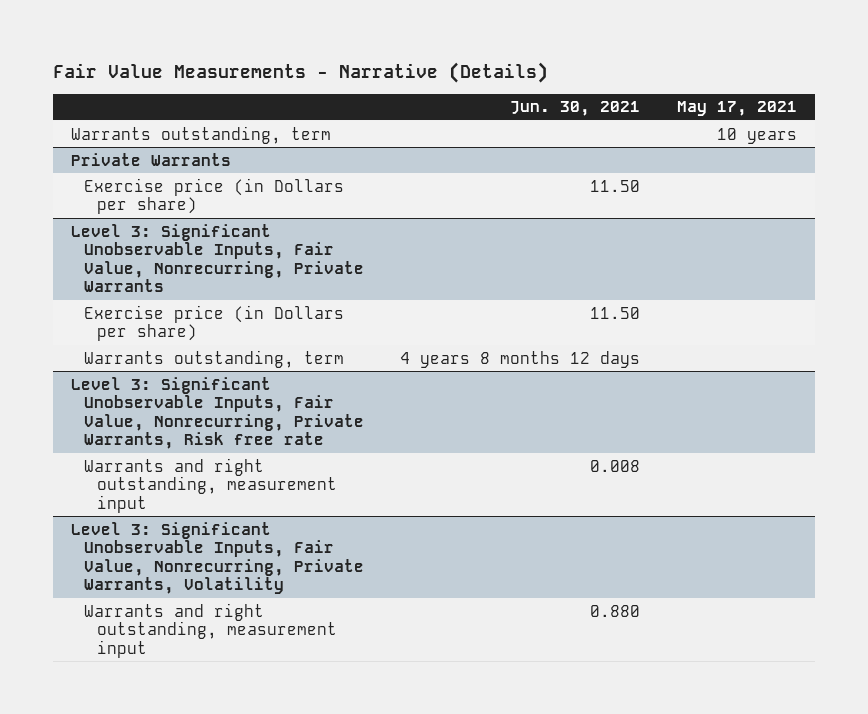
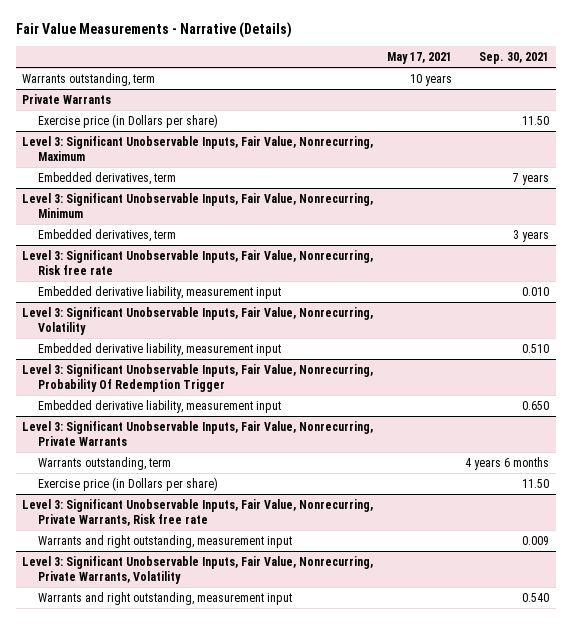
[510,101,641,117] Jun. 30, 2021 -> none
none -> [478,52,549,65] Sep. 30, 2021
none -> [22,135,374,162] Level 3: Significant Unobservable Inputs, Fair Value, Nonrecurring, Maximum
none -> [37,171,176,185] Embedded derivatives, term
none -> [22,192,374,219] Level 3: Significant Unobservable Inputs, Fair Value, Nonrecurring, Minimum
none -> [37,228,176,242] Embedded derivatives, term
none -> [22,249,374,276] Level 3: Significant Unobservable Inputs, Fair Value, Nonrecurring, Risk free rate
none -> [37,285,281,299] Embedded derivative liability, measurement input
none -> [22,306,374,336] Level 3: Significant Unobservable Inputs, Fair Value, Nonrecurring, Volatility
none -> [37,342,281,356] Embedded derivative liability, measurement input
none -> [22,363,374,393] Level 3: Significant Unobservable Inputs, Fair Value, Nonrecurring, Probability Of Redemption Trigger
none -> [37,399,281,413] Embedded derivative liability, measurement input
[84,304,345,342] Exercise price (in Dollars per share) -> [37,476,218,491] Exercise price (in Dollars per share)

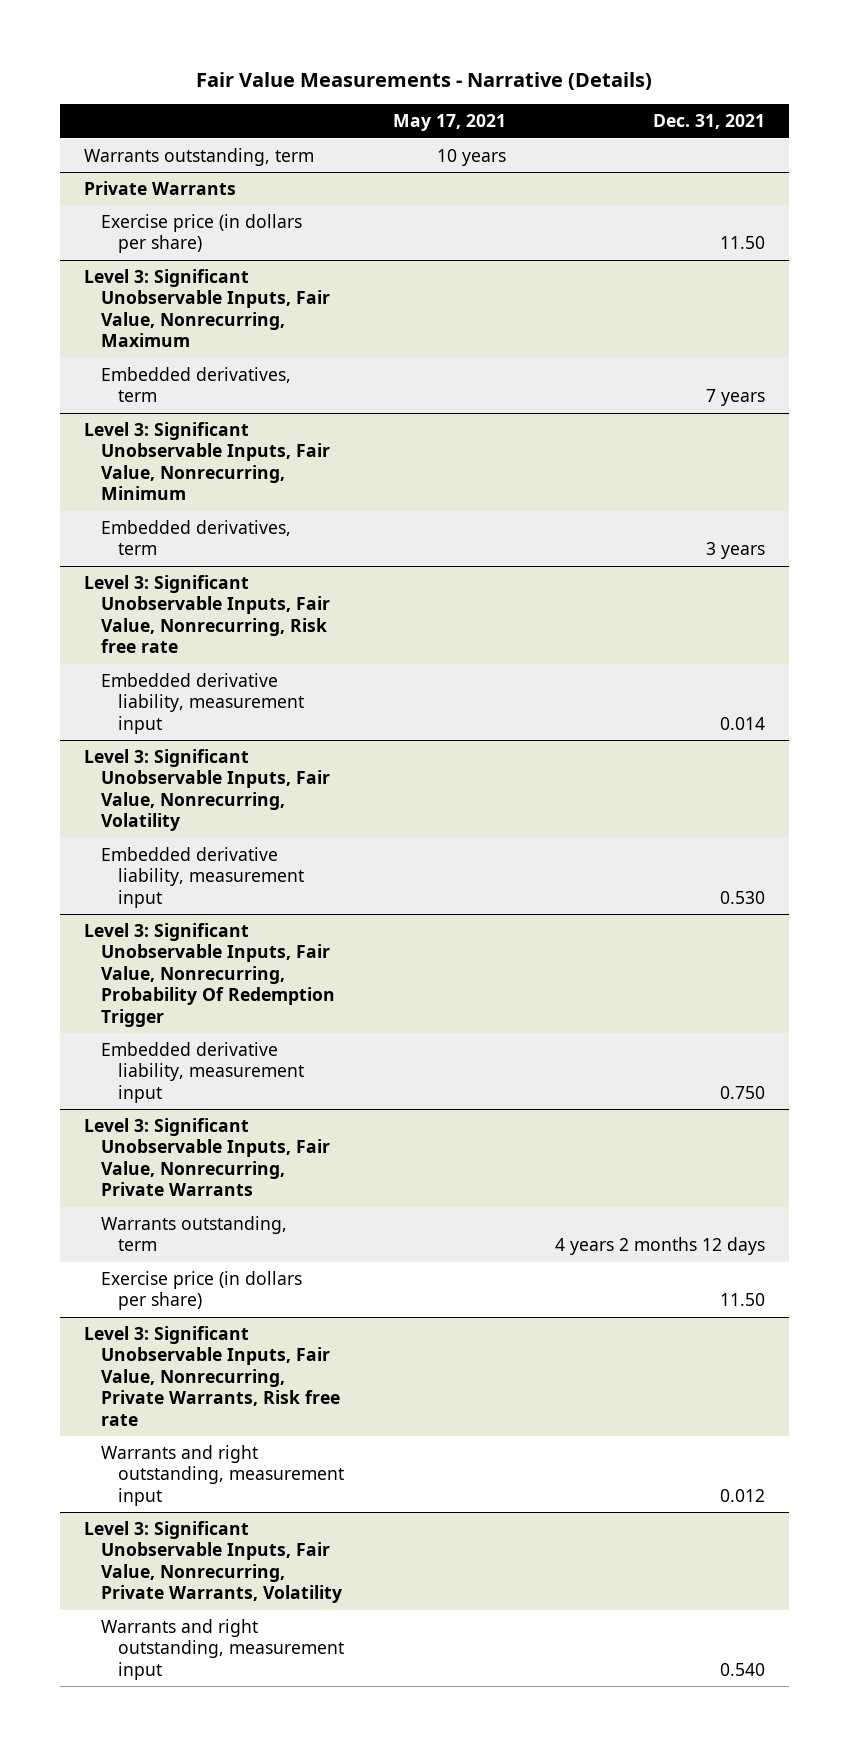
[478,52,549,65] Sep. 30, 2021 -> none
none -> [652,114,765,130] Dec. 31, 2021
[37,113,218,128] Exercise price (in Dollars per share) -> [101,213,303,254] Exercise price (in dollars per share)
[37,476,218,491] Exercise price (in Dollars per share) -> [101,1270,303,1311] Exercise price (in dollars per share)

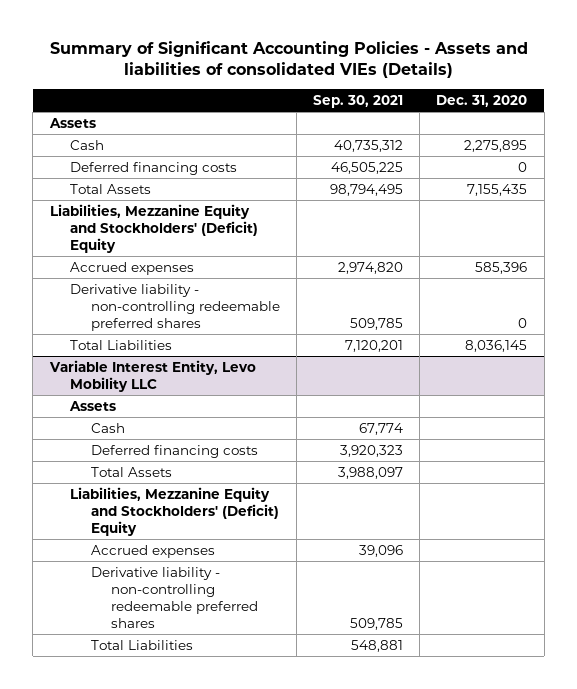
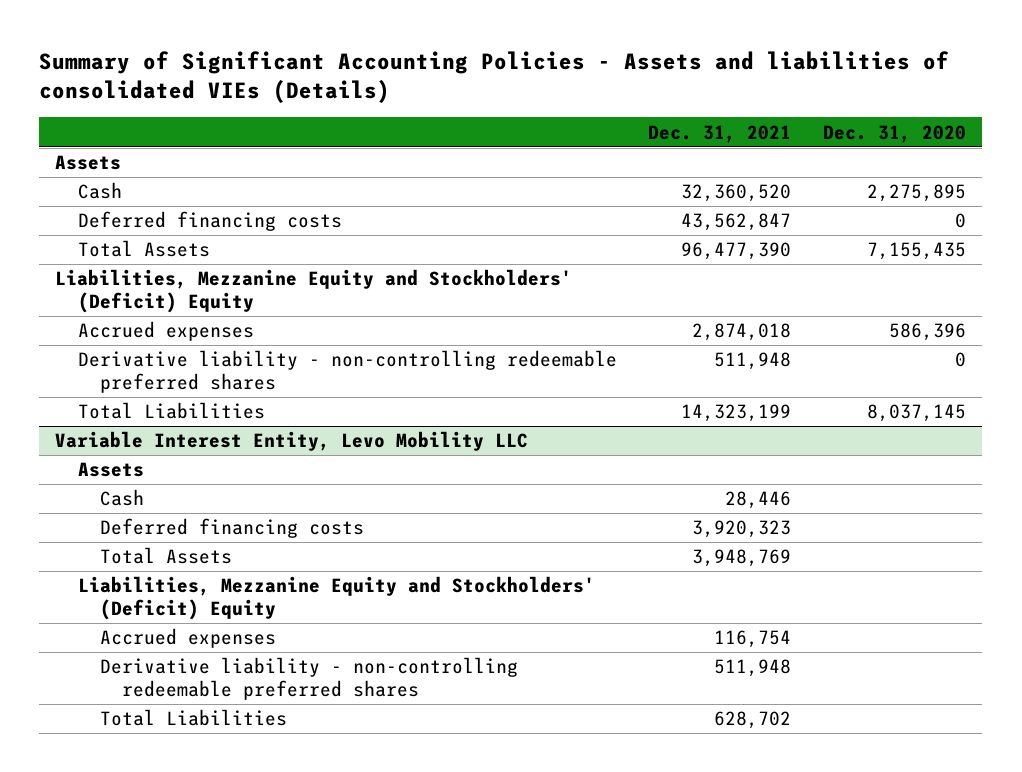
[313,95,404,109] Sep. 30, 2021 -> none
none -> [648,124,792,143] Dec. 31, 2021
[475,261,528,274] 585,396 -> [889,323,967,342] 586,396
[465,339,528,352] 8,036,145 -> [867,404,967,423] 8,037,145

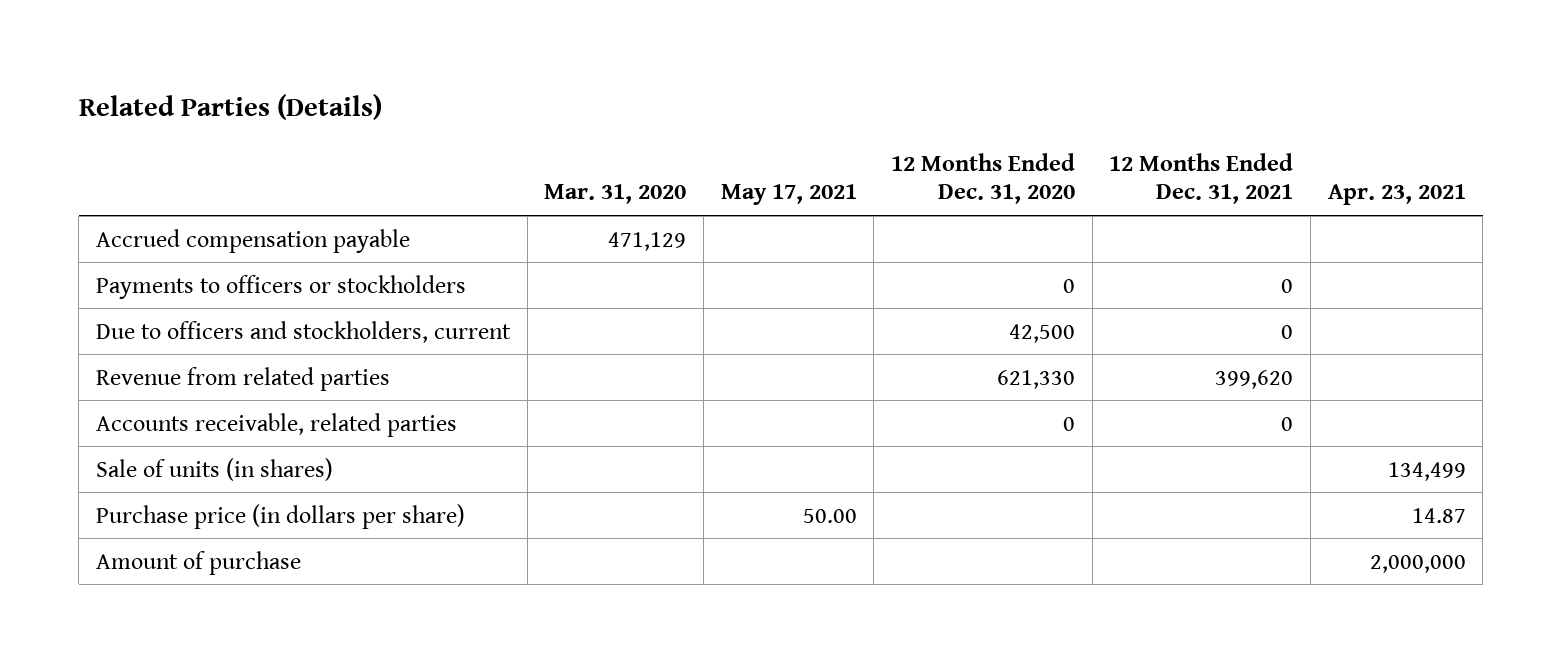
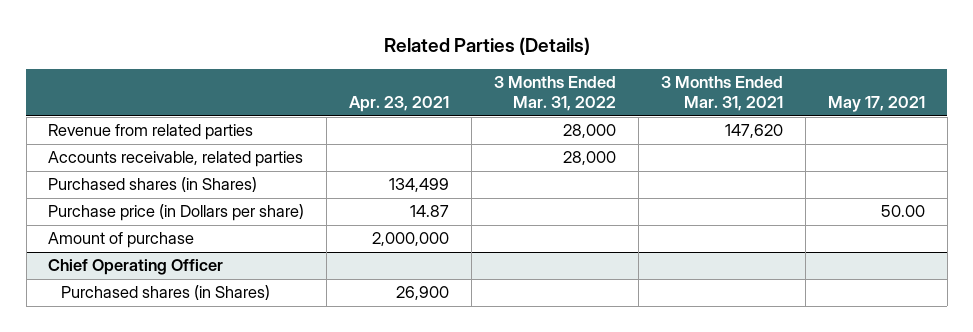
[544,184,687,205] Mar. 31, 2020 -> none
[891,153,1076,205] 12 Months Ended Dec. 31, 2020 -> none
[1109,153,1294,205] 12 Months Ended Dec. 31, 2021 -> none
none -> [494,76,617,112] 3 Months Ended Mar. 31, 2022
none -> [661,76,784,112] 3 Months Ended Mar. 31, 2021
[96,228,411,253] Accrued compensation payable -> none
[96,274,467,299] Payments to officers or stockholders -> none
[96,320,512,343] Due to officers and stockholders, current -> none
[96,457,334,481] Sale of units (in shares) -> [48,177,258,193] Purchased shares (in Shares)
[96,503,466,529] Purchase price (in dollars per share) -> [48,204,305,222] Purchase price (in Dollars per share)
none -> [48,259,224,276] Chief Operating Officer
none -> [61,285,271,301] Purchased shares (in Shares)

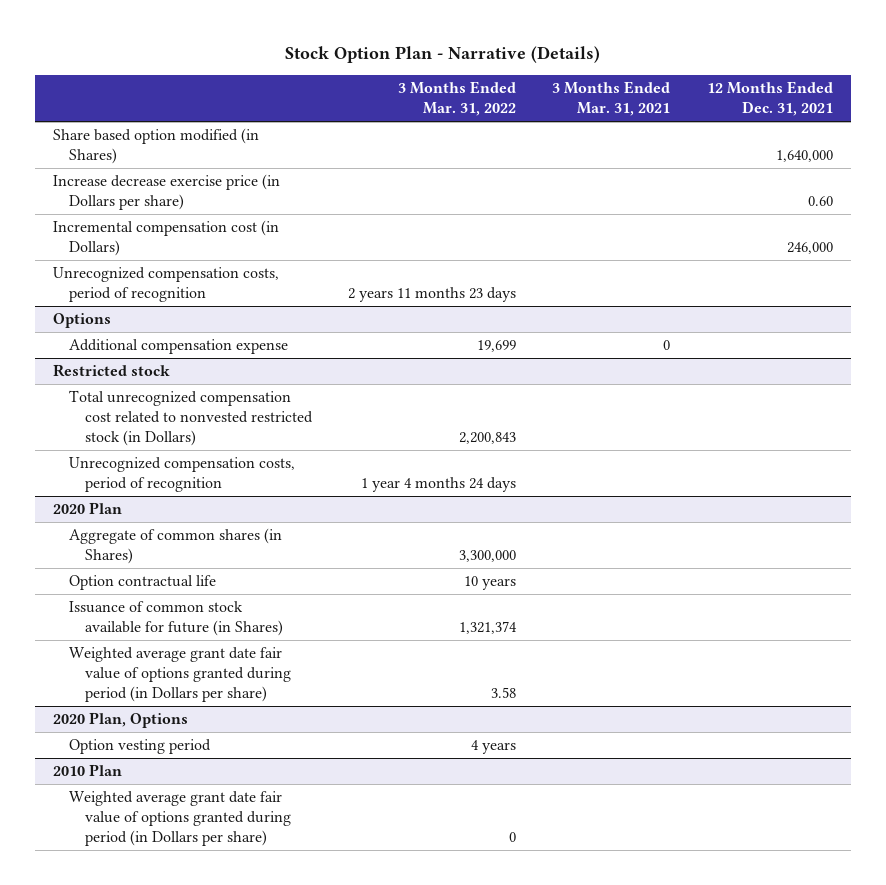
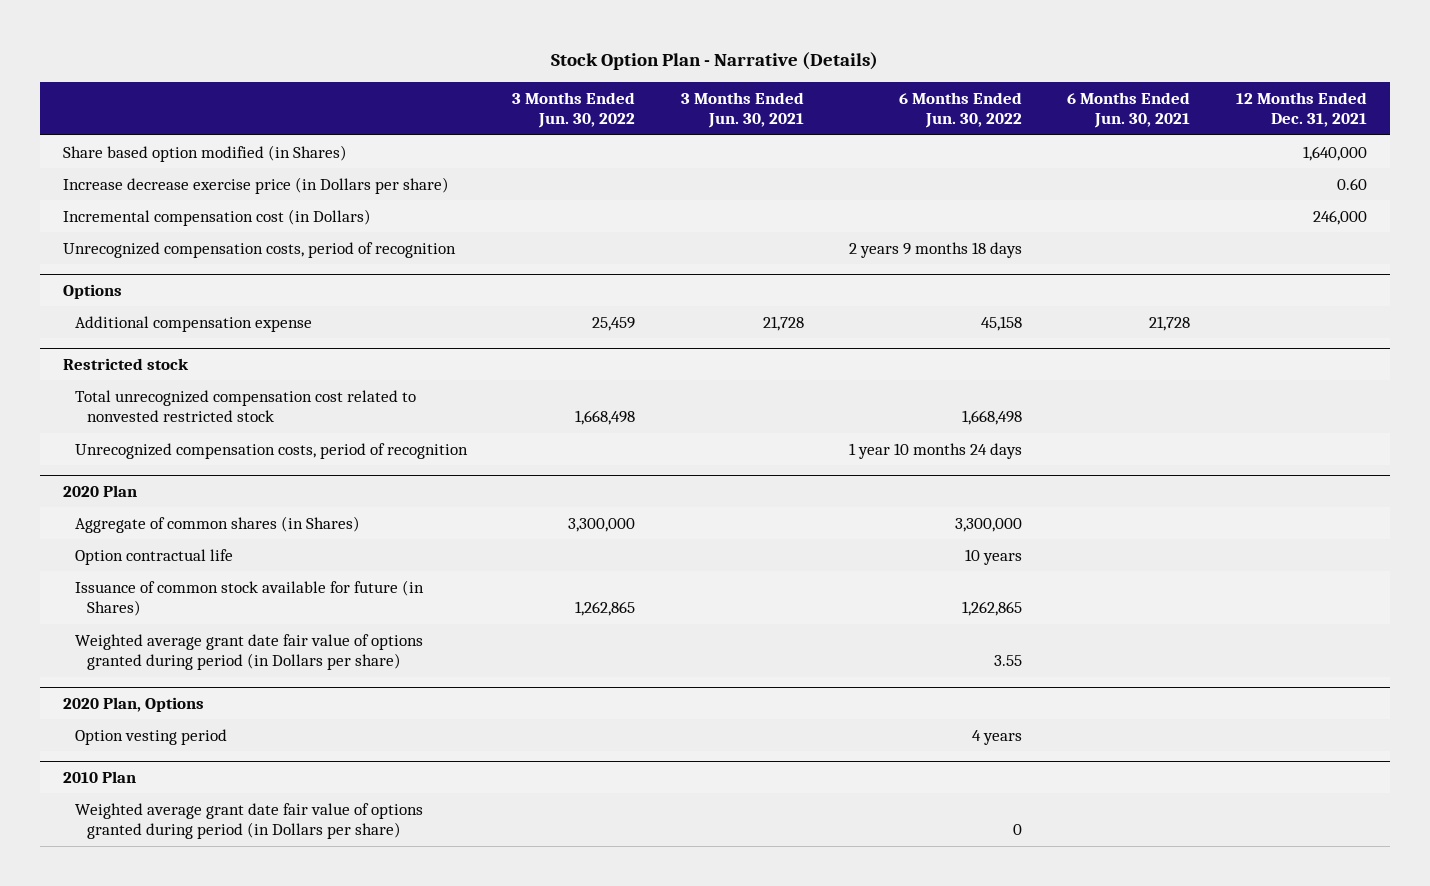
[398,81,517,117] 3 Months Ended Mar. 31, 2022 -> none
[552,81,671,117] 3 Months Ended Mar. 31, 2021 -> none
none -> [512,91,636,129] 3 Months Ended Jun. 30, 2022
none -> [680,91,804,129] 3 Months Ended Jun. 30, 2021
none -> [899,91,1023,129] 6 Months Ended Jun. 30, 2022
none -> [1067,91,1191,129] 6 Months Ended Jun. 30, 2021
[68,390,313,447] Total unrecognized compensation cost related to nonvested restricted stock (in Dollars) -> [75,389,417,423] Total unrecognized compensation cost related to nonvested restricted stock

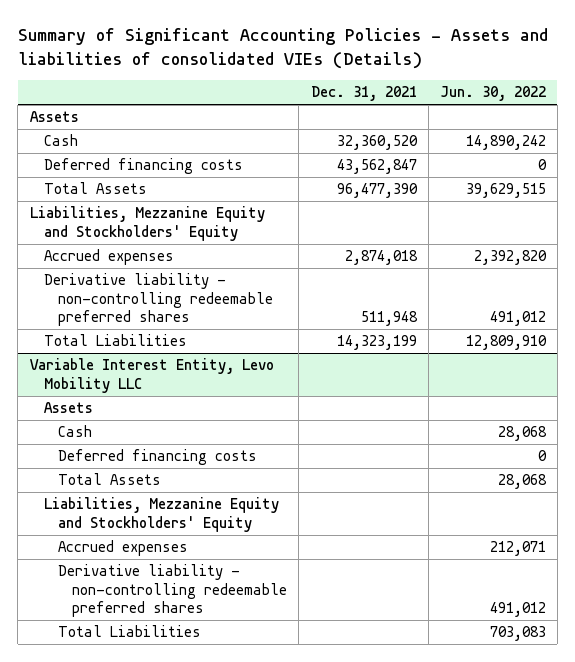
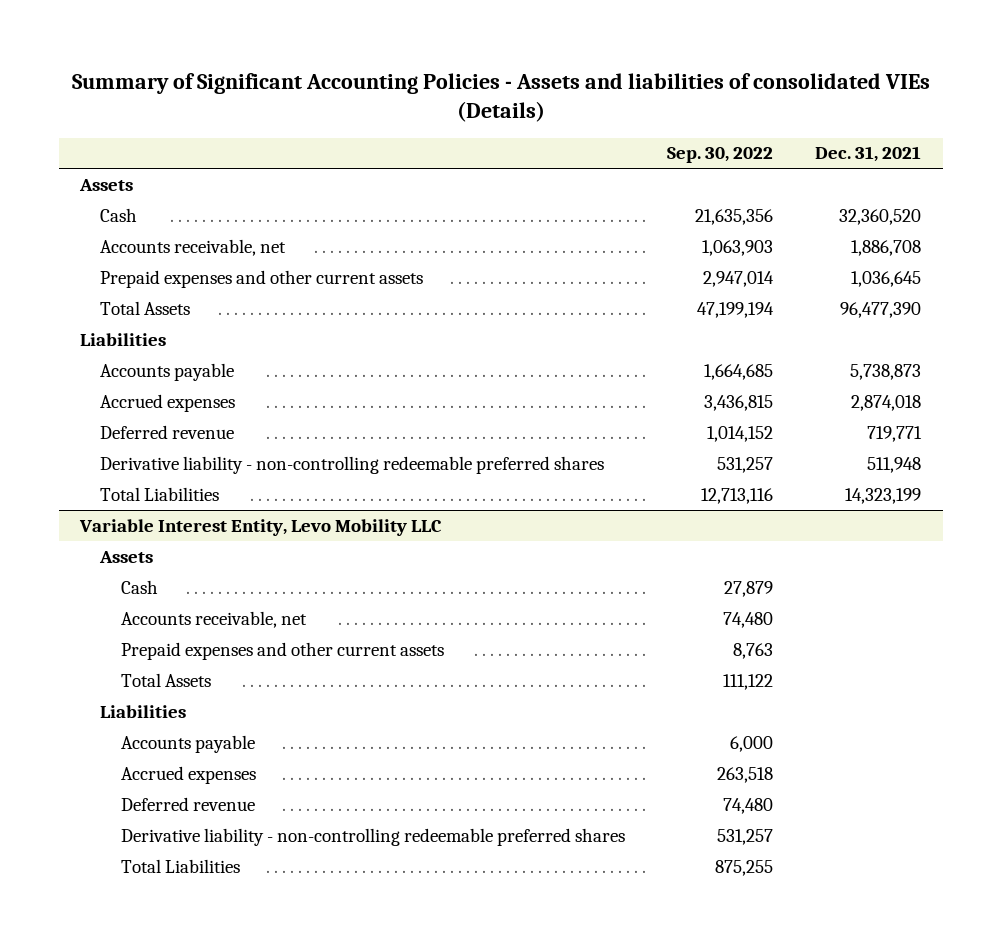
[439,86,546,102] Jun. 30, 2022 -> none
none -> [667,147,774,164] Sep. 30, 2022
[43,158,243,175] Deferred financing costs -> none
none -> [100,238,287,256] Accounts receivable, net
none -> [100,269,424,288] Prepaid expenses and other current assets
[29,206,265,241] Liabilities, Mezzanine Equity and Stockholders' Equity -> [79,332,166,346] Liabilities
none -> [100,362,235,381] Accounts payable
none -> [100,424,235,439] Deferred revenue
[57,449,257,466] Deferred financing costs -> none
none -> [121,610,308,628] Accounts receivable, net
none -> [121,641,445,660] Prepaid expenses and other current assets
[43,497,279,532] Liabilities, Mezzanine Equity and Stockholders' Equity -> [100,704,187,718] Liabilities
none -> [121,734,256,753] Accounts payable
none -> [121,796,256,811] Deferred revenue

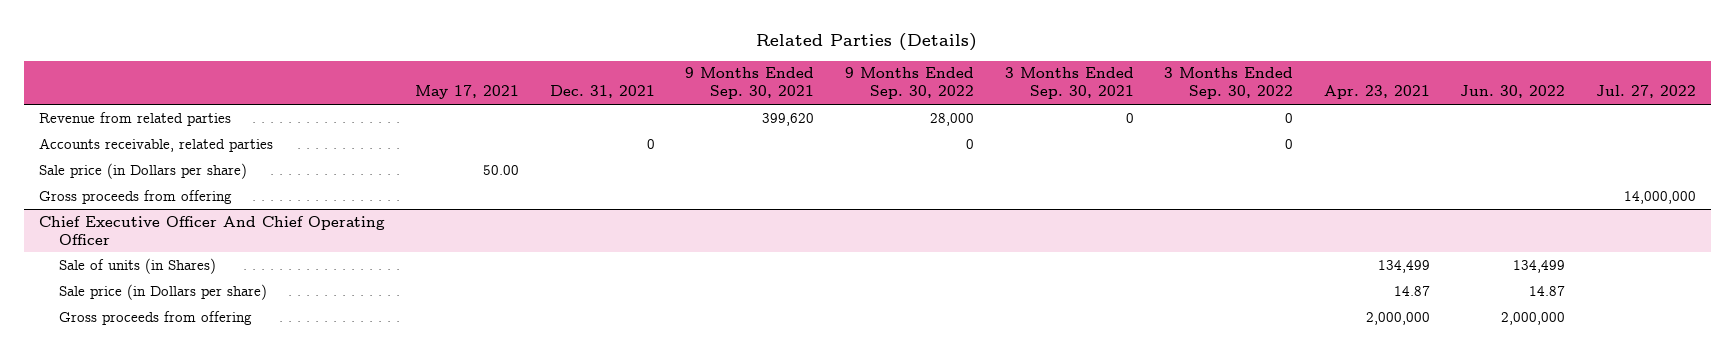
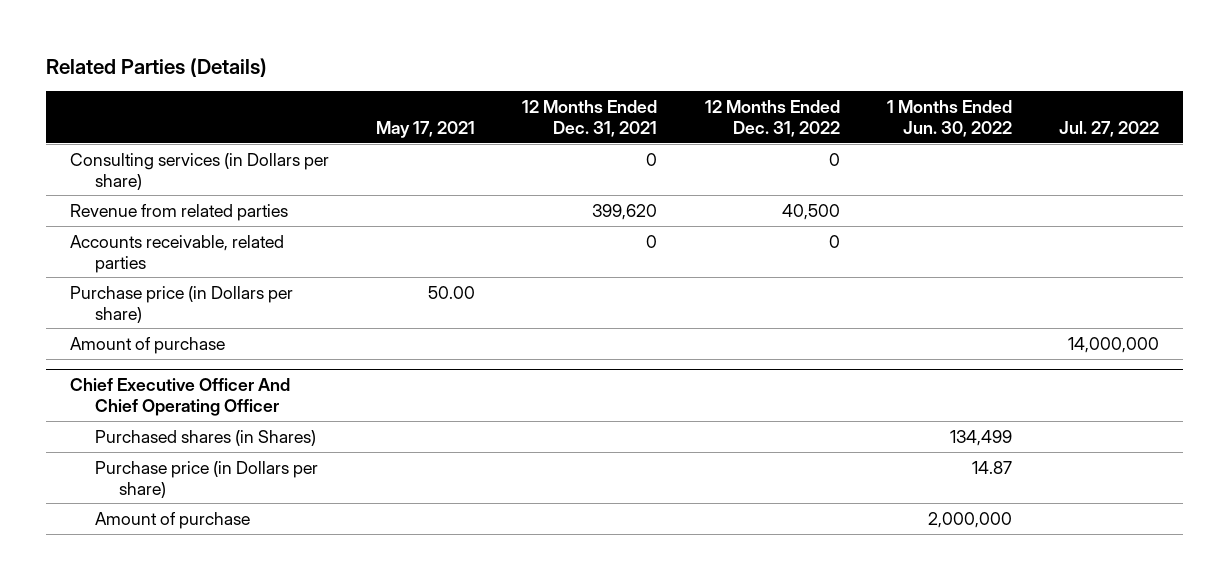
[549,85,655,99] Dec. 31, 2021 -> none
[685,67,815,100] 9 Months Ended Sep. 30, 2021 -> none
[845,67,975,100] 9 Months Ended Sep. 30, 2022 -> none
[1004,67,1134,100] 3 Months Ended Sep. 30, 2021 -> none
[1164,67,1294,100] 3 Months Ended Sep. 30, 2022 -> none
[1323,85,1430,100] Apr. 23, 2021 -> none
[1460,85,1566,99] Jun. 30, 2022 -> none
none -> [522,99,658,137] 12 Months Ended Dec. 31, 2021
none -> [704,99,840,137] 12 Months Ended Dec. 31, 2022
none -> [887,99,1013,137] 1 Months Ended Jun. 30, 2022
none -> [69,152,329,190] Consulting services (in Dollars per share)
[38,162,247,179] Sale price (in Dollars per share) -> [69,285,293,323] Purchase price (in Dollars per share)
[38,189,232,204] Gross proceeds from offering -> [69,336,225,354] Amount of purchase
[58,257,216,274] Sale of units (in Shares) -> [94,429,316,446] Purchased shares (in Shares)
[58,283,267,300] Sale price (in Dollars per share) -> [94,460,318,498] Purchase price (in Dollars per share)
[58,310,252,325] Gross proceeds from offering -> [94,511,250,529] Amount of purchase

